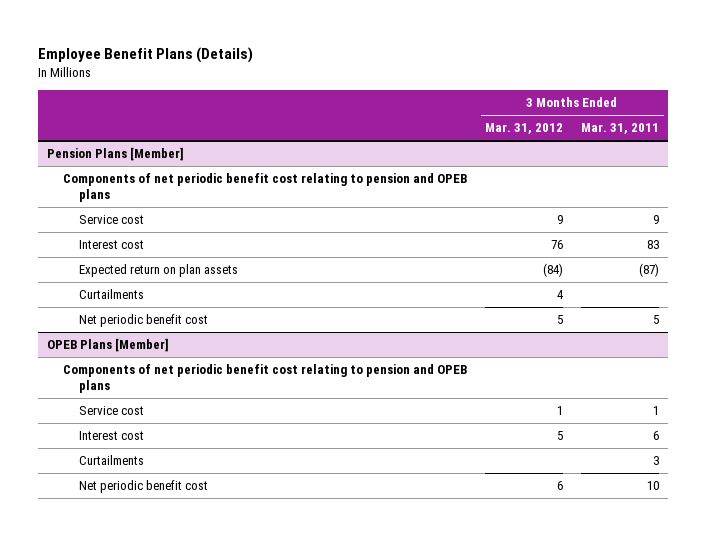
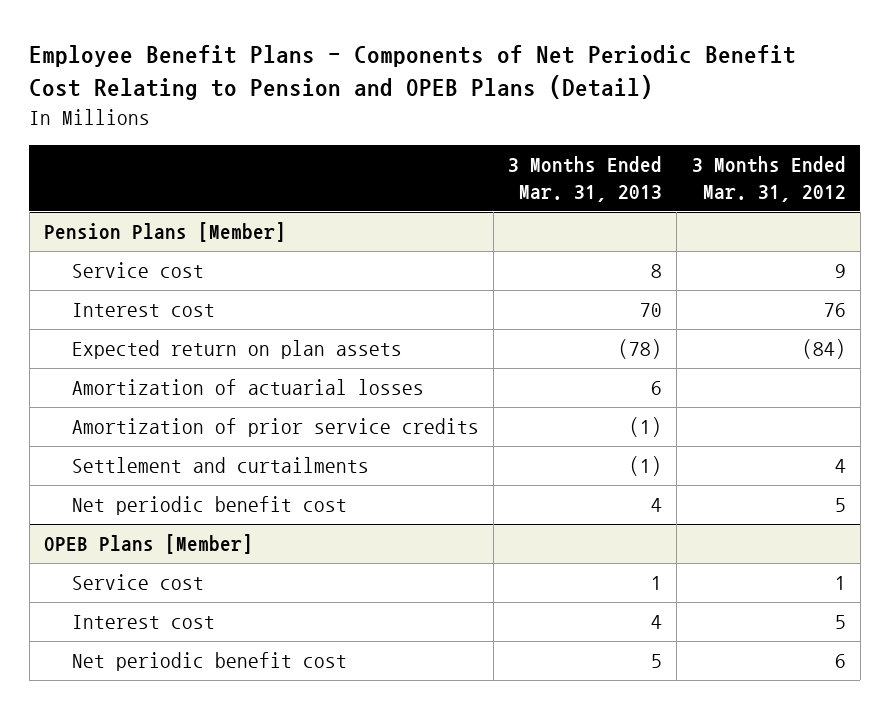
[38,46,254,63] Employee Benefit Plans (Details) -> [29,45,797,101] Employee Benefit Plans - Components of Net Periodic Benefit Cost Relating to Pension and OPEB Plans (Detail)
[581,123,660,135] Mar. 31, 2011 -> none
none -> [508,156,663,203] 3 Months Ended Mar. 31, 2013
[63,173,468,203] Components of net periodic benefit cost relating to pension and OPEB plans -> none
[79,289,145,300] Curtailments -> none
none -> [72,379,425,396] Amortization of actuarial losses
none -> [72,418,480,438] Amortization of prior service credits
none -> [72,457,370,474] Settlement and curtailments
[63,364,468,394] Components of net periodic benefit cost relating to pension and OPEB plans -> none
[79,455,145,466] Curtailments -> none

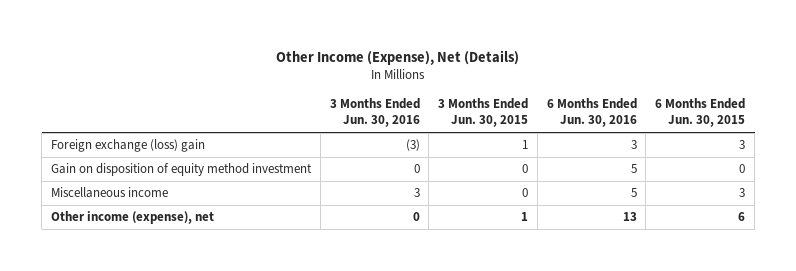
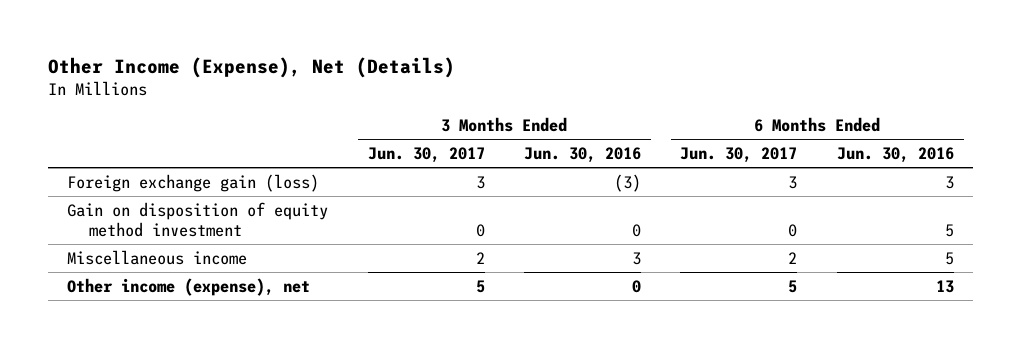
[438,98,529,128] 3 Months Ended Jun. 30, 2015 -> none
[655,98,746,128] 6 Months Ended Jun. 30, 2015 -> none
none -> [367,146,485,163] Jun. 30, 2017
none -> [680,146,798,163] Jun. 30, 2017
[51,139,206,153] Foreign exchange (loss) gain -> [67,173,320,192] Foreign exchange gain (loss)

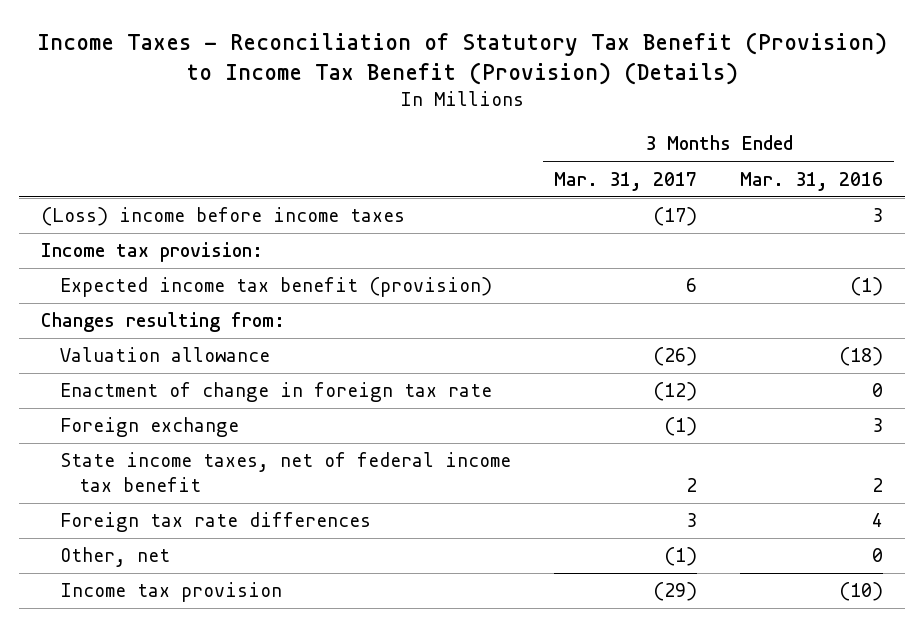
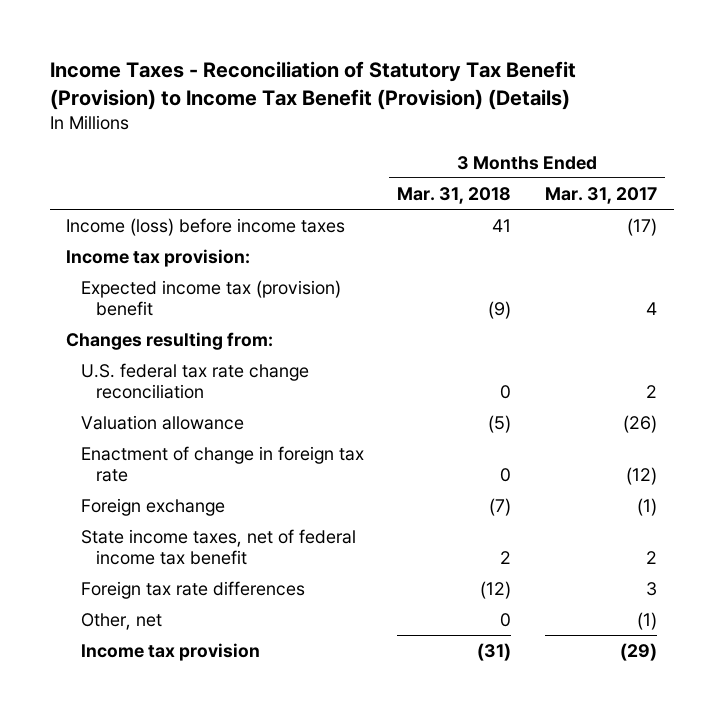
[740,171,884,191] Mar. 31, 2016 -> none
none -> [397,186,512,204] Mar. 31, 2018
[41,207,406,227] (Loss) income before income taxes -> [66,217,346,236] Income (loss) before income taxes
[59,277,492,298] Expected income tax benefit (provision) -> [80,279,341,317] Expected income tax (provision) benefit
[686,278,698,293] 6 -> [645,302,657,316] 4
none -> [80,362,309,400] U.S. federal tax rate change reconciliation

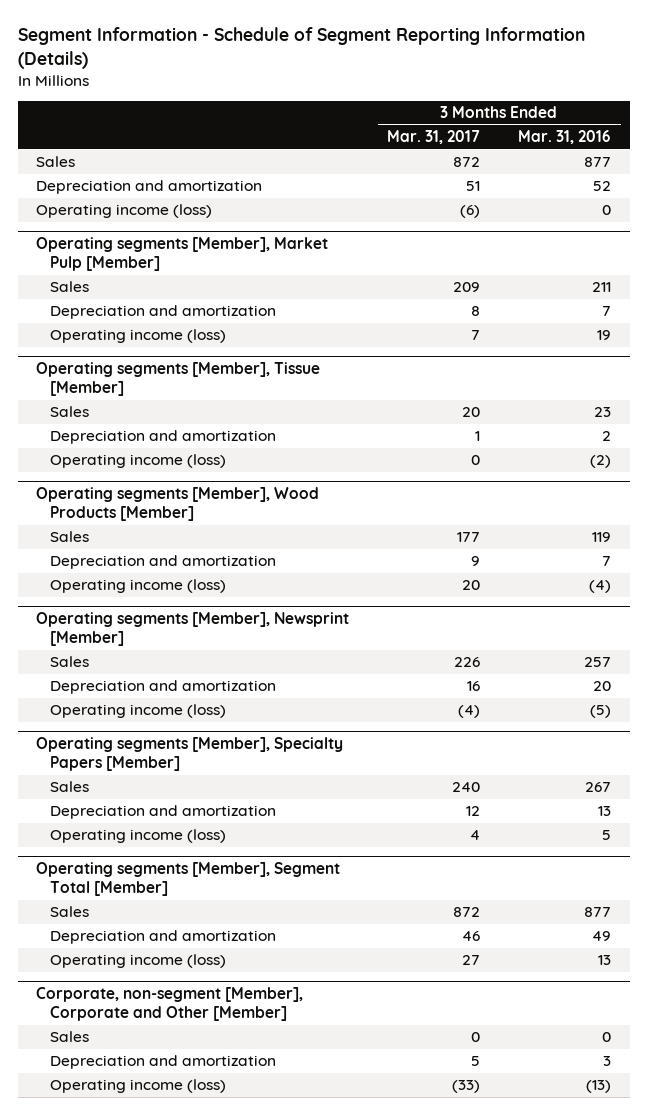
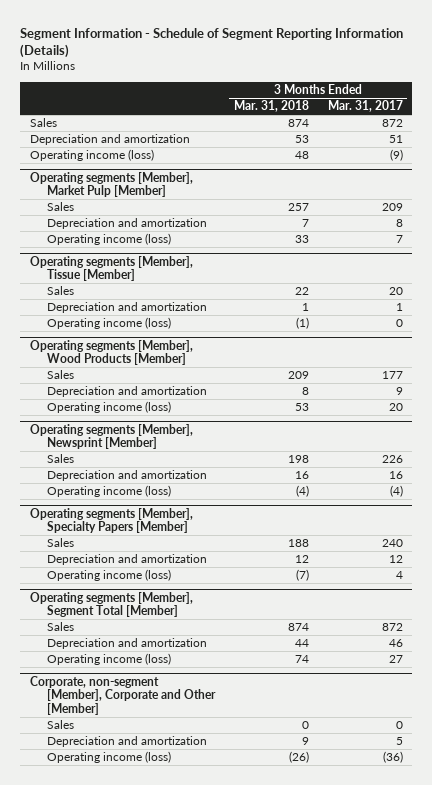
[518,130,612,145] Mar. 31, 2016 -> none
none -> [233,100,309,113] Mar. 31, 2018
[460,205,481,219] (6) -> [389,149,403,162] (9)
[452,1080,481,1094] (33) -> [382,751,403,764] (36)

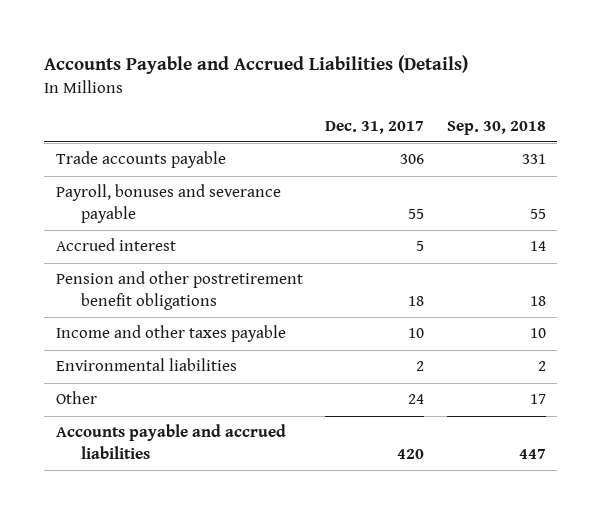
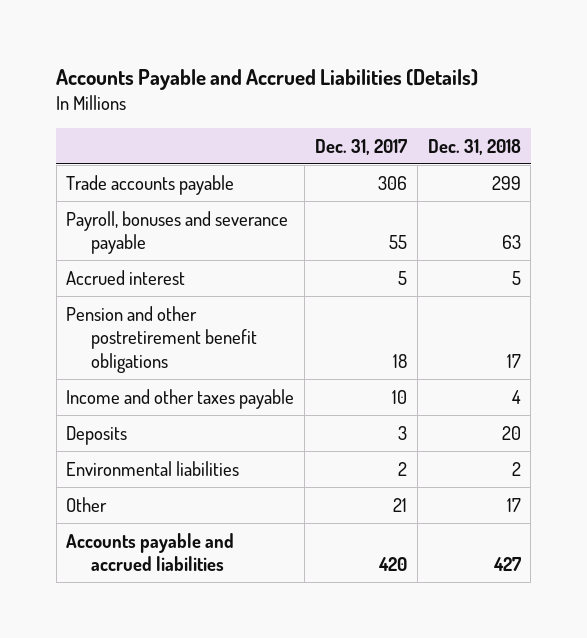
[446,120,546,135] Sep. 30, 2018 -> none
none -> [427,138,521,155] Dec. 31, 2018
none -> [66,425,128,445] Deposits
[408,394,425,405] 24 -> [392,497,407,512] 21

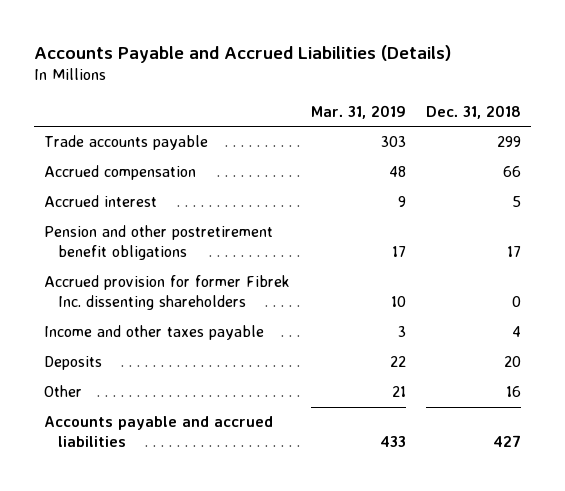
[314,138,407,155] Dec. 31, 2017 -> none
none -> [310,104,406,119] Mar. 31, 2019
[66,210,289,255] Payroll, bonuses and severance payable -> none
none -> [44,165,197,181] Accrued compensation
none -> [44,275,291,311] Accrued provision for former Fibrek Inc. dissenting shareholders
[66,460,240,476] Environmental liabilities -> none
[506,497,521,512] 17 -> [506,386,522,398] 16

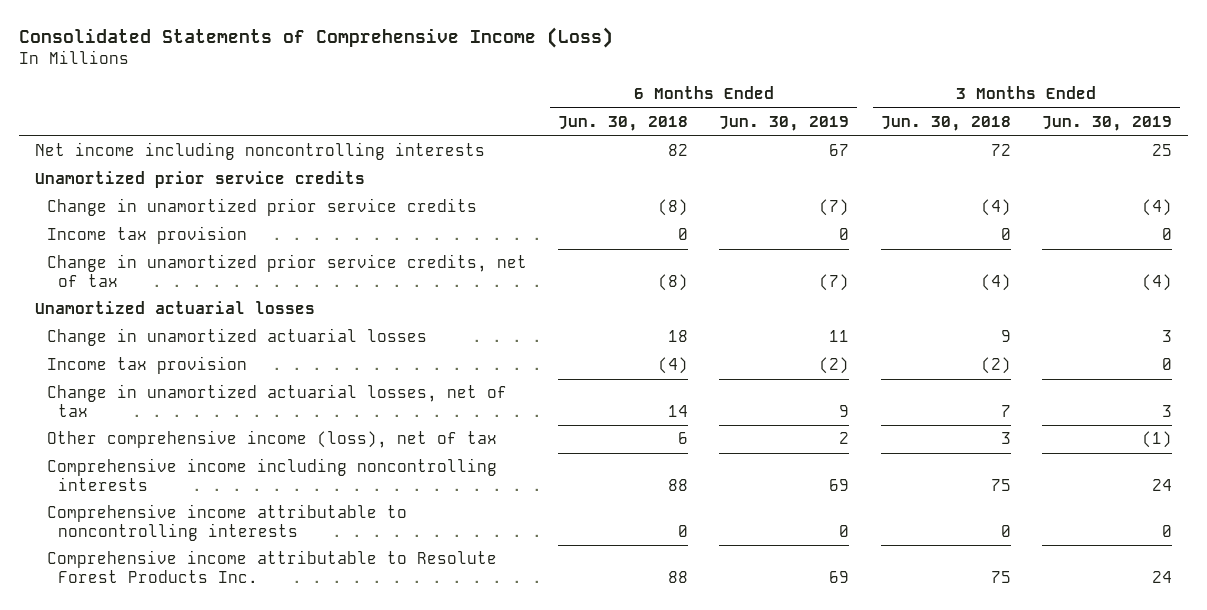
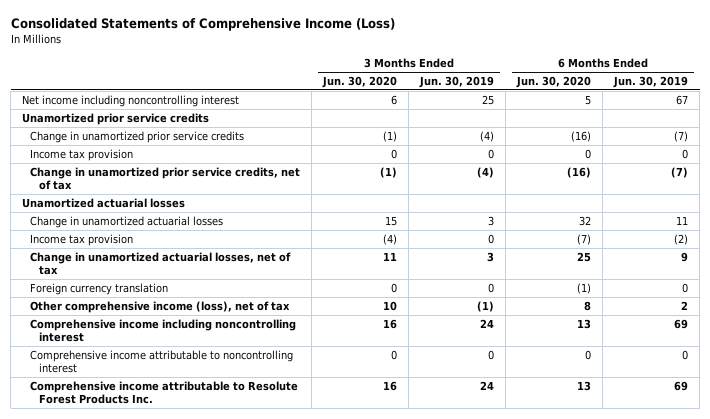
[558,115,689,131] Jun. 30, 2018 -> none
[880,115,1011,131] Jun. 30, 2018 -> none
none -> [322,76,398,89] Jun. 30, 2020
none -> [516,76,592,89] Jun. 30, 2020
[35,142,486,161] Net income including noncontrolling interests -> [22,95,240,108] Net income including noncontrolling interest
none -> [30,283,169,296] Foreign currency translation
[46,458,497,491] Comprehensive income including noncontrolling interests -> [30,319,297,343] Comprehensive income including noncontrolling interest
[46,504,407,541] Comprehensive income attributable to noncontrolling interests -> [30,350,294,374] Comprehensive income attributable to noncontrolling interest

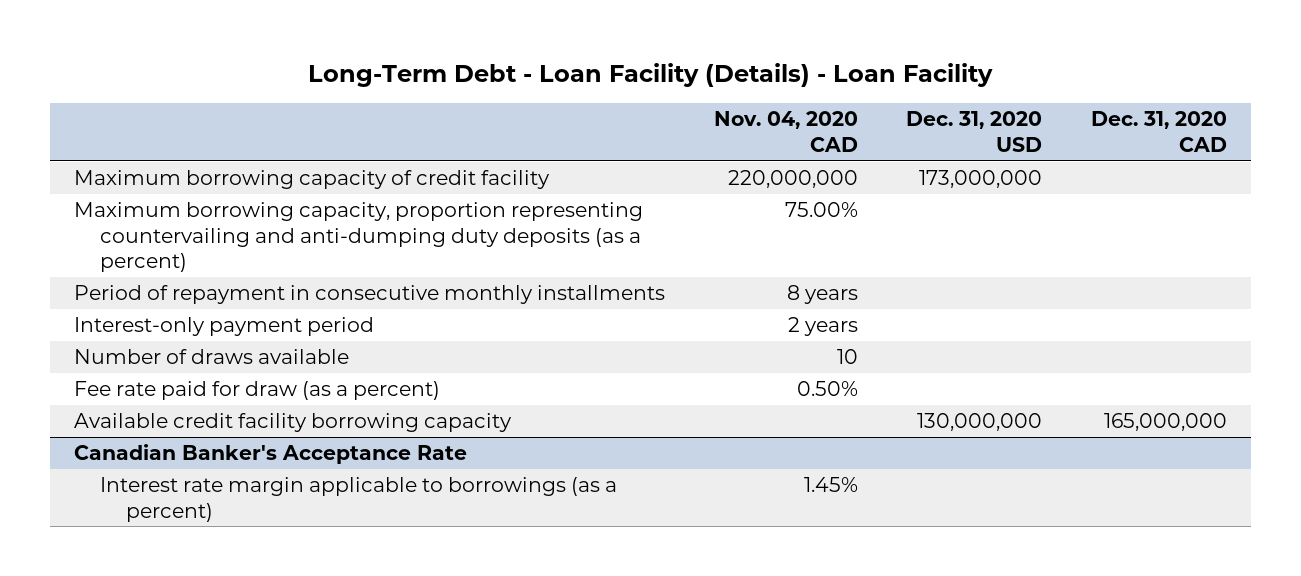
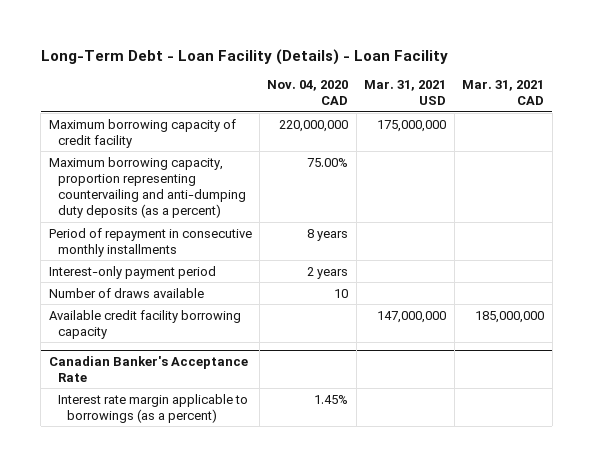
[906,111,1043,152] Dec. 31, 2020 USD -> none
[1090,111,1227,152] Dec. 31, 2020 CAD -> none
none -> [364,79,447,106] Mar. 31, 2021 USD
none -> [462,79,545,106] Mar. 31, 2021 CAD
[74,381,441,401] Fee rate paid for draw (as a percent) -> none

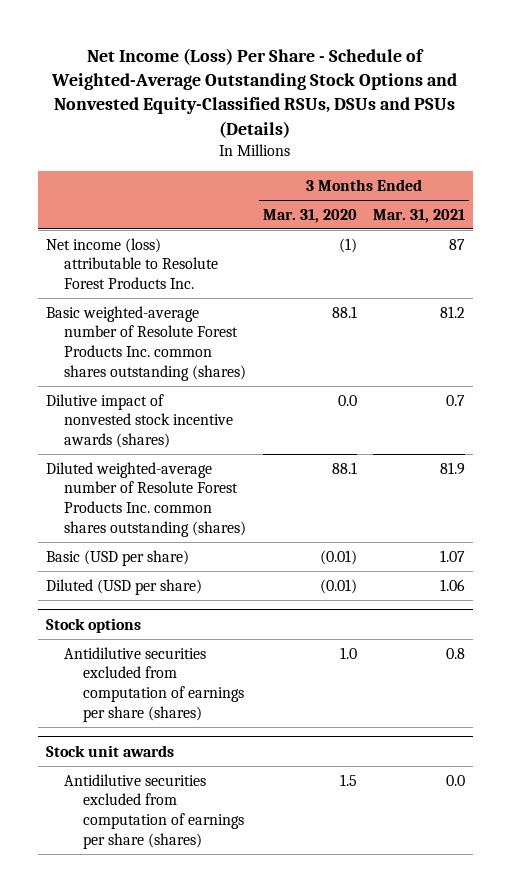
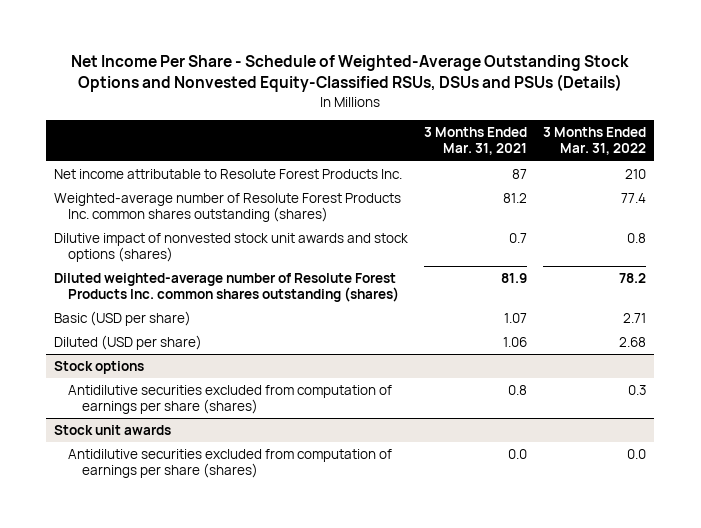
[51,47,458,138] Net Income (Loss) Per Share - Schedule of Weighted-Average Outstanding Stock Options and Nonvested Equity-Classified RSUs, DSUs and PSUs (Details) -> [71,55,630,93] Net Income Per Share - Schedule of Weighted-Average Outstanding Stock Options and Nonvested Equity-Classified RSUs, DSUs and PSUs (Details)
[262,208,357,223] Mar. 31, 2020 -> none
none -> [543,127,647,156] 3 Months Ended Mar. 31, 2022
[45,237,219,289] Net income (loss) attributable to Resolute Forest Products Inc. -> [54,169,403,180] Net income attributable to Resolute Forest Products Inc.
[45,305,247,381] Basic weighted-average number of Resolute Forest Products Inc. common shares outstanding (shares) -> [54,193,402,223] Weighted-average number of Resolute Forest Products Inc. common shares outstanding (shares)
[45,393,234,448] Dilutive impact of nonvested stock incentive awards (shares) -> [54,233,409,263] Dilutive impact of nonvested stock unit awards and stock options (shares)

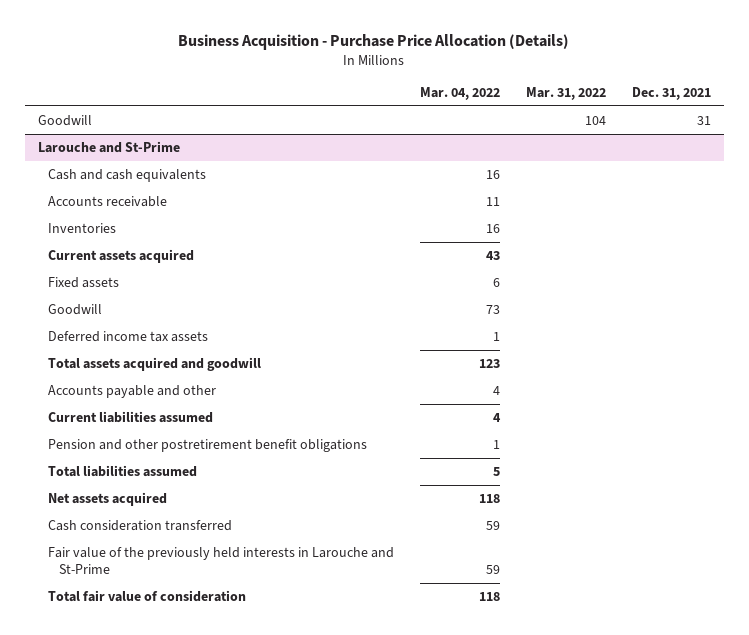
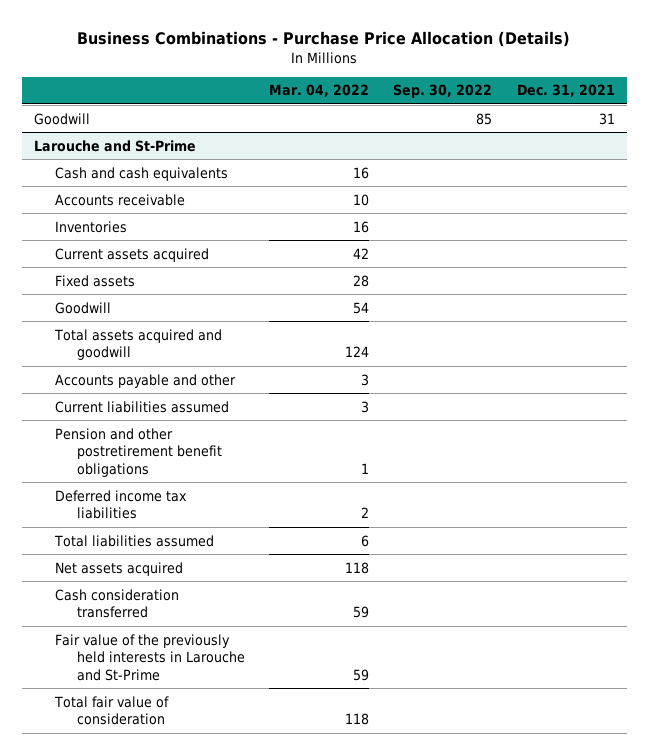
[178,34,570,51] Business Acquisition - Purchase Price Allocation (Details) -> [77,30,571,47] Business Combinations - Purchase Price Allocation (Details)
[526,86,607,100] Mar. 31, 2022 -> none
none -> [393,84,493,99] Sep. 30, 2022
[486,197,501,207] 11 -> [352,193,369,206] 10
[48,331,209,343] Deferred income tax assets -> none
[486,251,501,261] 43 -> [352,247,369,259] 42
[493,278,501,288] 6 -> [352,274,369,287] 28
[486,305,501,315] 73 -> [352,301,369,314] 54
[479,359,501,369] 123 -> [344,346,369,358] 124
[493,386,501,396] 4 -> [360,373,369,386] 3
[493,413,502,423] 4 -> [360,400,369,413] 3
none -> [55,489,188,520] Deferred income tax liabilities
[493,467,501,477] 5 -> [360,534,369,547] 6

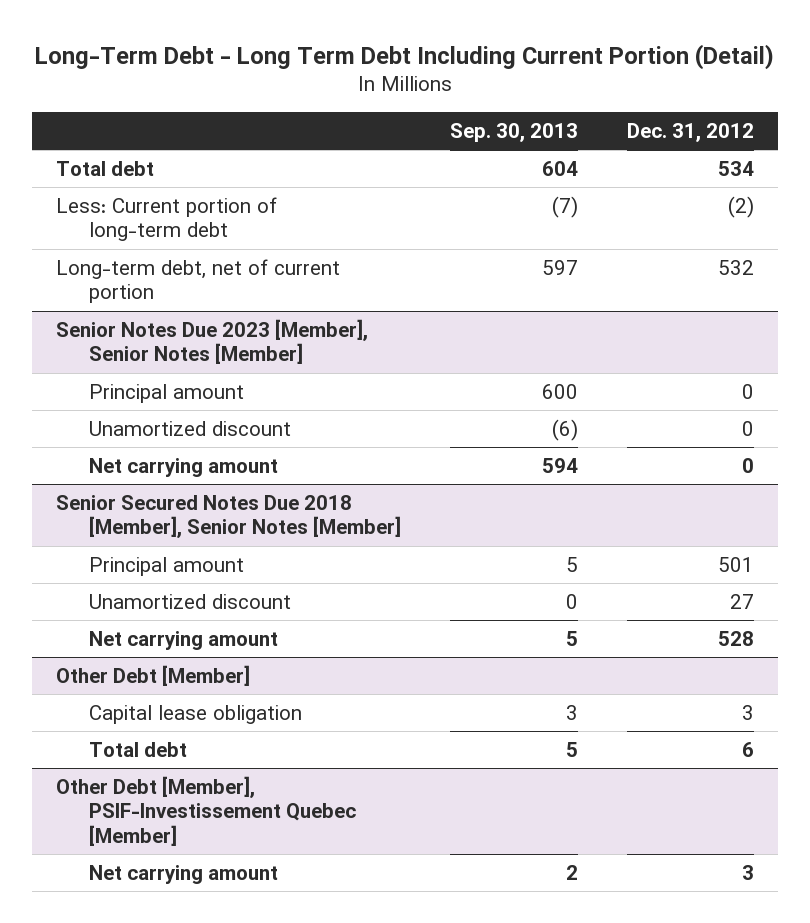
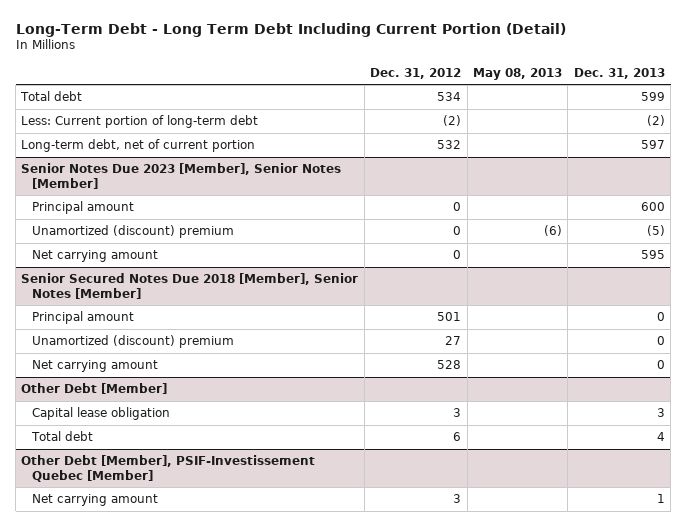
[449,122,578,142] Sep. 30, 2013 -> none
none -> [472,67,562,80] May 08, 2013
none -> [573,67,665,79] Dec. 31, 2013
[88,420,291,436] Unamortized discount -> [31,225,234,239] Unamortized (discount) premium
[88,593,291,609] Unamortized discount -> [31,335,234,349] Unamortized (discount) premium

